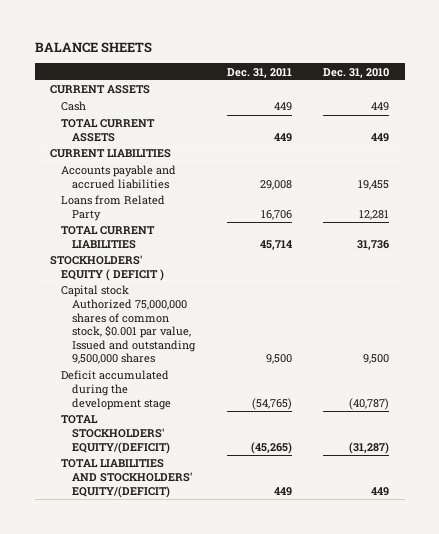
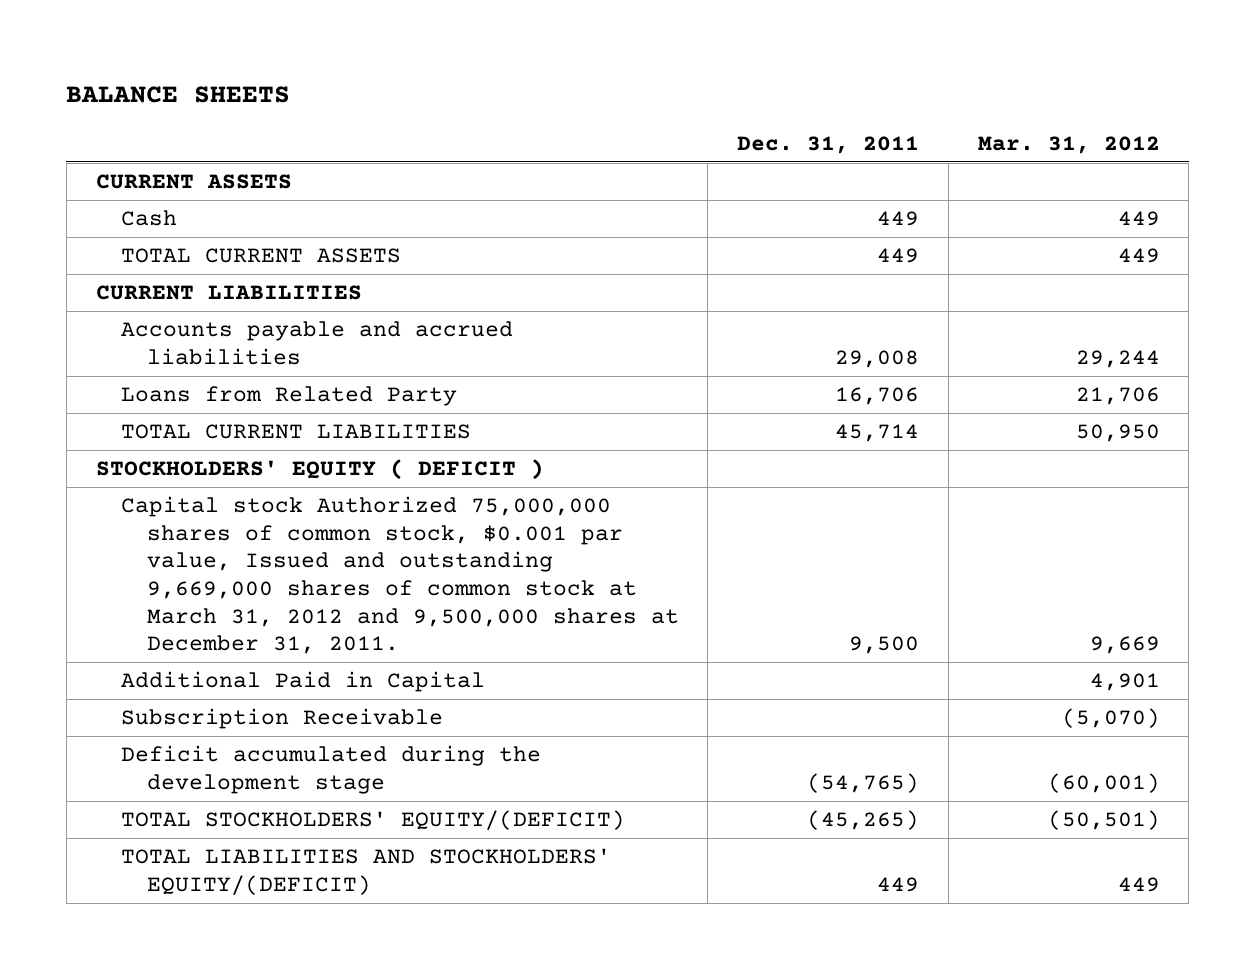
[322,67,389,78] Dec. 31, 2010 -> none
none -> [977,136,1160,155] Mar. 31, 2012
[61,285,197,365] Capital stock Authorized 75,000,000 shares of common stock, $0.001 par value, Issued and outstanding 9,500,000 shares -> [121,496,679,655] Capital stock Authorized 75,000,000 shares of common stock, $0.001 par value, Issued and outstanding 9,669,000 shares of common stock at March 31, 2012 and 9,500,000 shares at December 31, 2011.
none -> [121,671,486,693] Additional Paid in Capital
none -> [121,708,444,730] Subscription Receivable

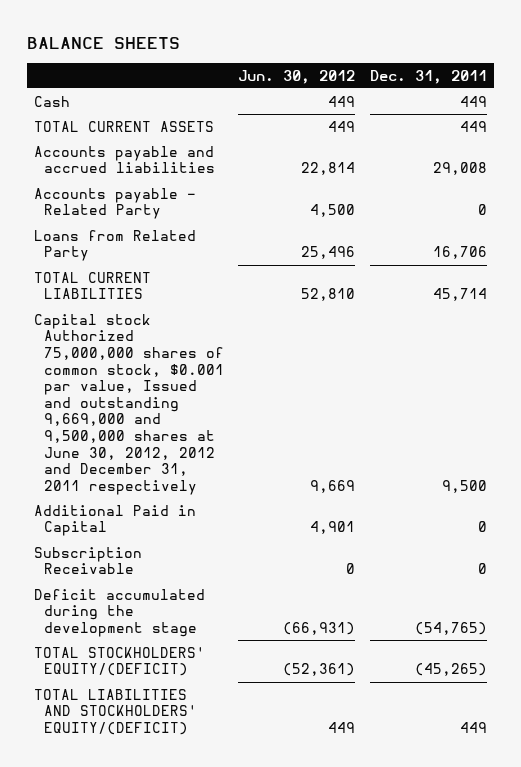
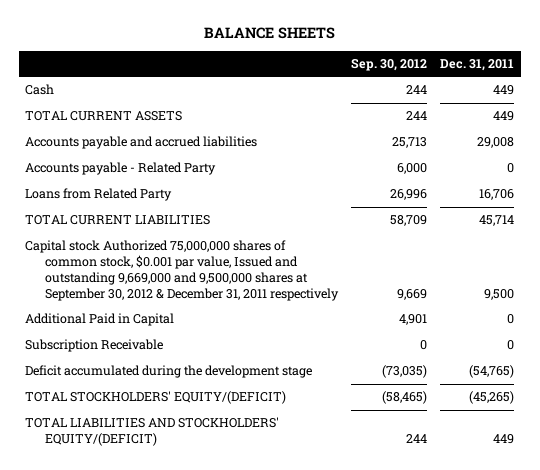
[238,69,356,84] Jun. 30, 2012 -> none
none -> [351,58,428,72] Sep. 30, 2012
[34,313,225,495] Capital stock Authorized 75,000,000 shares of common stock, $0.001 par value, Issued and outstanding 9,669,000 and 9,500,000 shares at June 30, 2012, 2012 and December 31, 2011 respectively -> [25,240,339,301] Capital stock Authorized 75,000,000 shares of common stock, $0.001 par value, Issued and outstanding 9,669,000 and 9,500,000 shares at September 30, 2012 & December 31, 2011 respectively

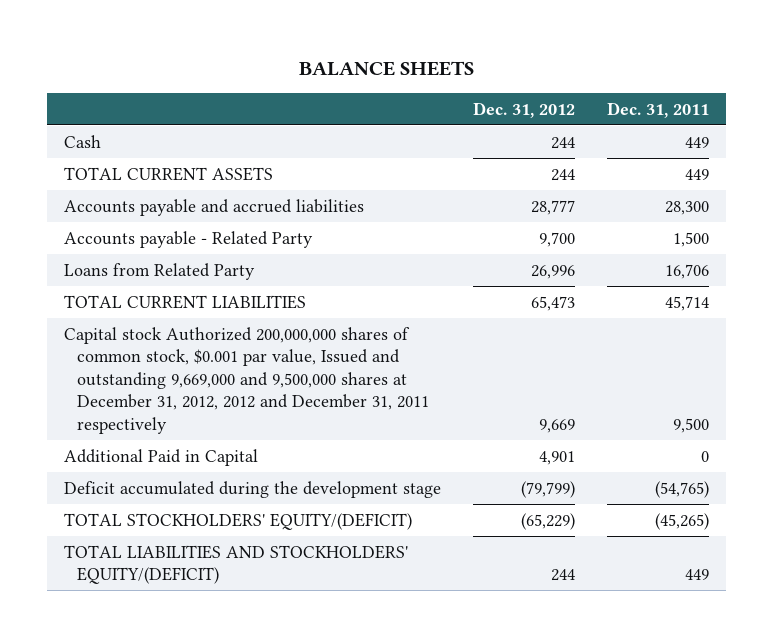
[351,58,428,72] Sep. 30, 2012 -> none
none -> [473,101,576,118] Dec. 31, 2012
[477,137,515,149] 29,008 -> [665,200,710,215] 28,300
[507,163,515,174] 0 -> [673,231,710,247] 1,500
[25,240,339,301] Capital stock Authorized 75,000,000 shares of common stock, $0.001 par value, Issued and outstanding 9,669,000 and 9,500,000 shares at September 30, 2012 & December 31, 2011 respectively -> [63,326,429,435] Capital stock Authorized 200,000,000 shares of common stock, $0.001 par value, Issued and outstanding 9,669,000 and 9,500,000 shares at December 31, 2012, 2012 and December 31, 2011 respectively
[25,339,164,353] Subscription Receivable -> none

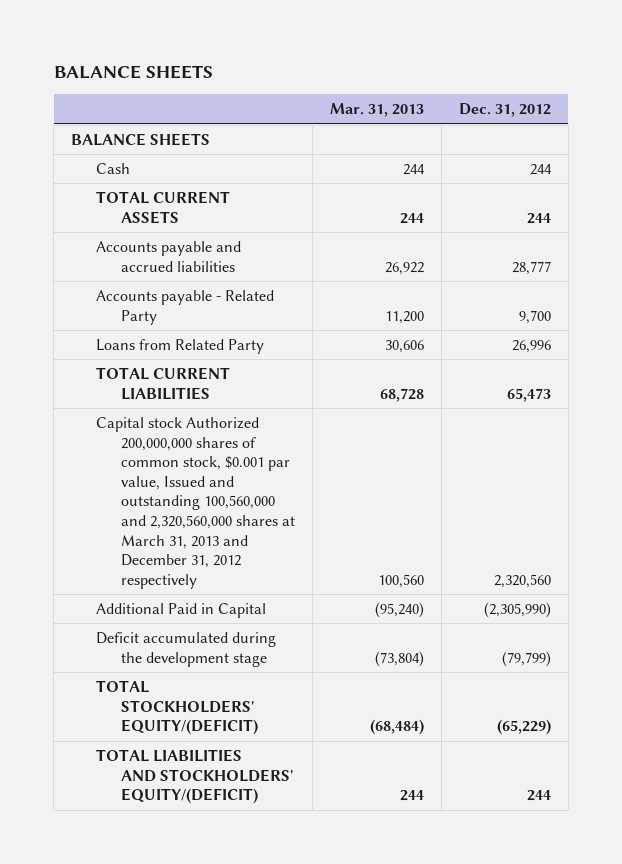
[607,101,710,118] Dec. 31, 2011 -> none
none -> [330,103,425,118] Mar. 31, 2013
none -> [71,132,211,146] BALANCE SHEETS
[63,326,429,435] Capital stock Authorized 200,000,000 shares of common stock, $0.001 par value, Issued and outstanding 9,669,000 and 9,500,000 shares at December 31, 2012, 2012 and December 31, 2011 respectively -> [96,416,296,589] Capital stock Authorized 200,000,000 shares of common stock, $0.001 par value, Issued and outstanding 100,560,000 and 2,320,560,000 shares at March 31, 2013 and December 31, 2012 respectively
[539,419,576,434] 9,669 -> [493,573,551,588] 2,320,560
[539,450,576,465] 4,901 -> [483,601,551,618] (2,305,990)

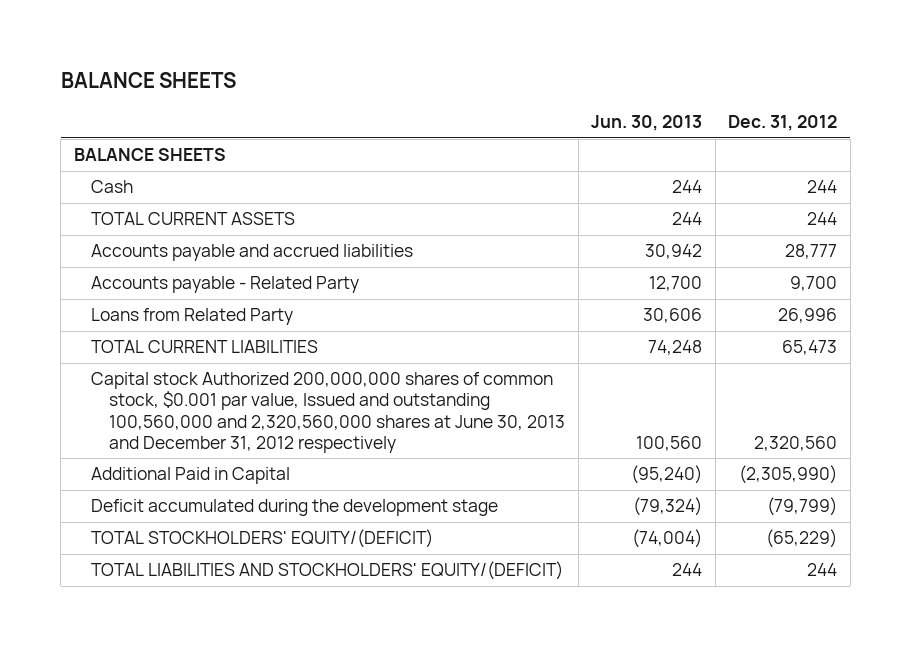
[330,103,425,118] Mar. 31, 2013 -> none
none -> [591,115,703,132] Jun. 30, 2013
[96,416,296,589] Capital stock Authorized 200,000,000 shares of common stock, $0.001 par value, Issued and outstanding 100,560,000 and 2,320,560,000 shares at March 31, 2013 and December 31, 2012 respectively -> [91,372,565,453] Capital stock Authorized 200,000,000 shares of common stock, $0.001 par value, Issued and outstanding 100,560,000 and 2,320,560,000 shares at June 30, 2013 and December 31, 2012 respectively

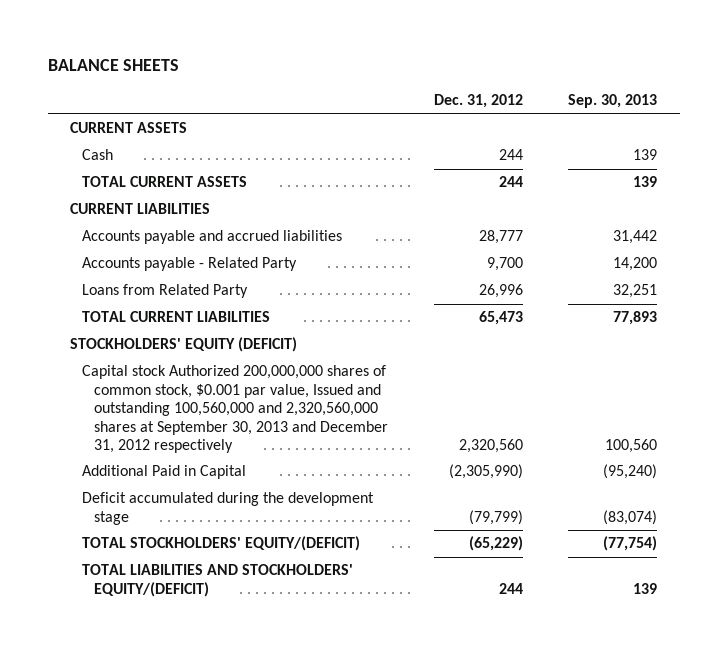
[591,115,703,132] Jun. 30, 2013 -> none
none -> [568,94,658,109] Sep. 30, 2013
[73,148,226,162] BALANCE SHEETS -> none
none -> [70,122,188,134] CURRENT ASSETS
none -> [70,203,211,215] CURRENT LIABILITIES
none -> [70,337,298,353] STOCKHOLDERS' EQUITY (DEFICIT)
[91,372,565,453] Capital stock Authorized 200,000,000 shares of common stock, $0.001 par value, Issued and outstanding 100,560,000 and 2,320,560,000 shares at June 30, 2013 and December 31, 2012 respectively -> [82,365,389,453] Capital stock Authorized 200,000,000 shares of common stock, $0.001 par value, Issued and outstanding 100,560,000 and 2,320,560,000 shares at September 30, 2013 and December 31, 2012 respectively

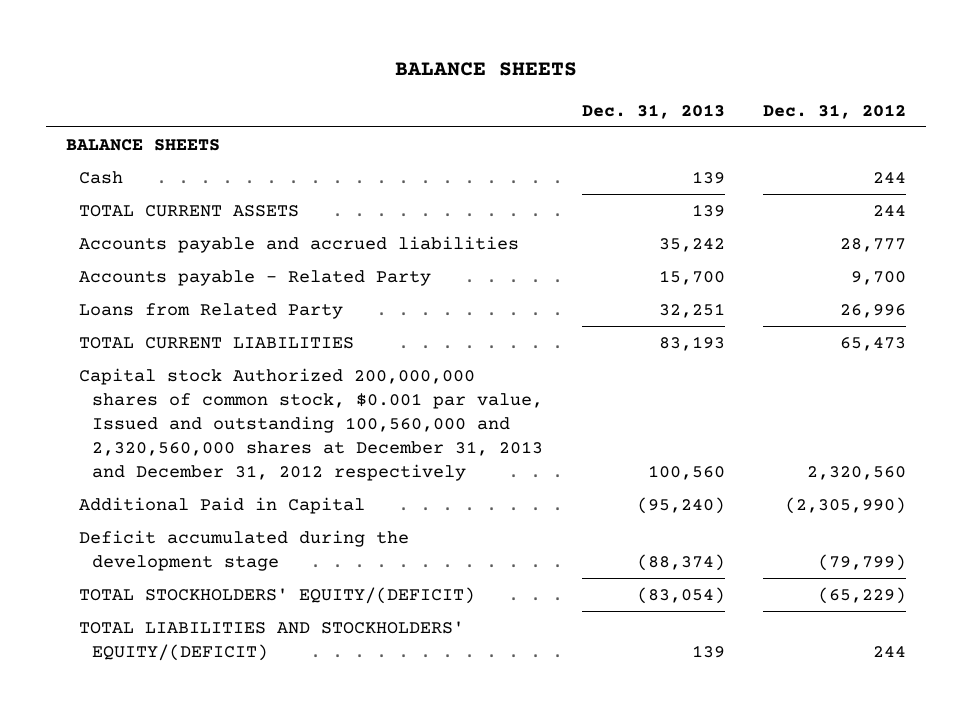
[568,94,658,109] Sep. 30, 2013 -> none
none -> [581,103,725,119] Dec. 31, 2013
[70,122,188,134] CURRENT ASSETS -> none
none -> [65,138,220,151] BALANCE SHEETS
[70,203,211,215] CURRENT LIABILITIES -> none
[70,337,298,353] STOCKHOLDERS' EQUITY (DEFICIT) -> none
[82,365,389,453] Capital stock Authorized 200,000,000 shares of common stock, $0.001 par value, Issued and outstanding 100,560,000 and 2,320,560,000 shares at September 30, 2013 and December 31, 2012 respectively -> [78,367,544,482] Capital stock Authorized 200,000,000 shares of common stock, $0.001 par value, Issued and outstanding 100,560,000 and 2,320,560,000 shares at December 31, 2013 and December 31, 2012 respectively

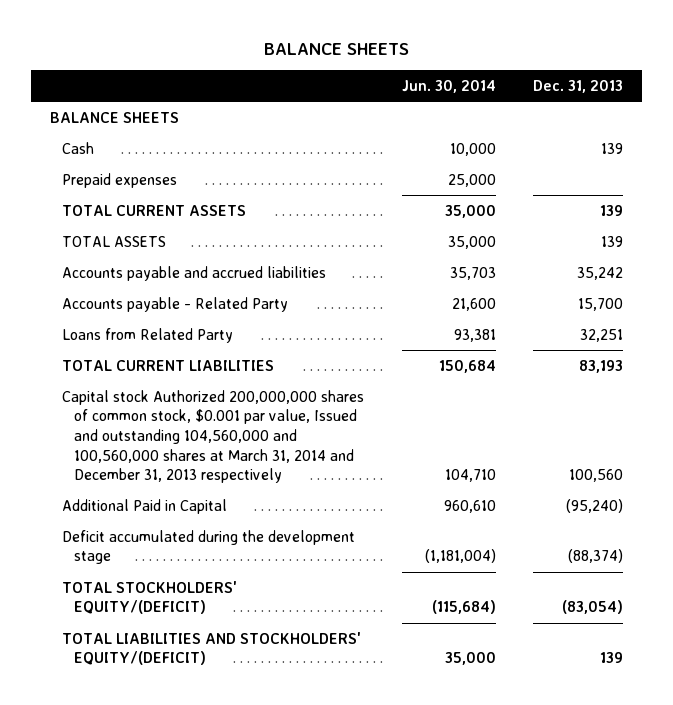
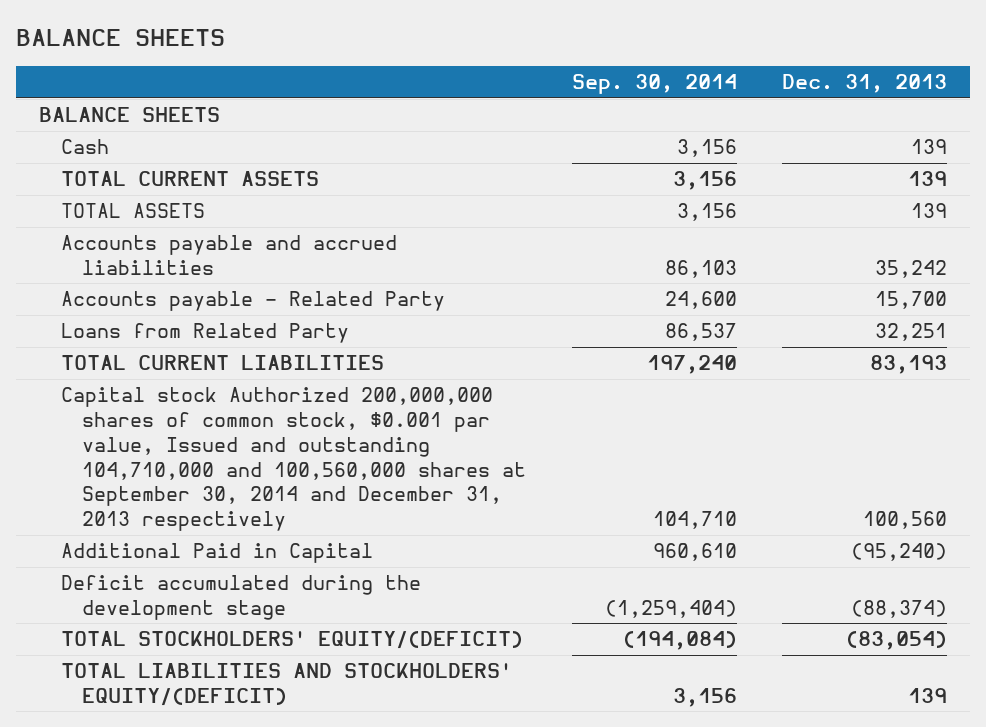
[401,80,496,94] Jun. 30, 2014 -> none
none -> [571,74,737,95] Sep. 30, 2014
[61,172,177,188] Prepaid expenses -> none
[61,389,364,484] Capital stock Authorized 200,000,000 shares of common stock, $0.001 par value, Issued and outstanding 104,560,000 and 100,560,000 shares at March 31, 2014 and December 31, 2013 respectively -> [60,387,527,532] Capital stock Authorized 200,000,000 shares of common stock, $0.001 par value, Issued and outstanding 104,710,000 and 100,560,000 shares at September 30, 2014 and December 31, 2013 respectively

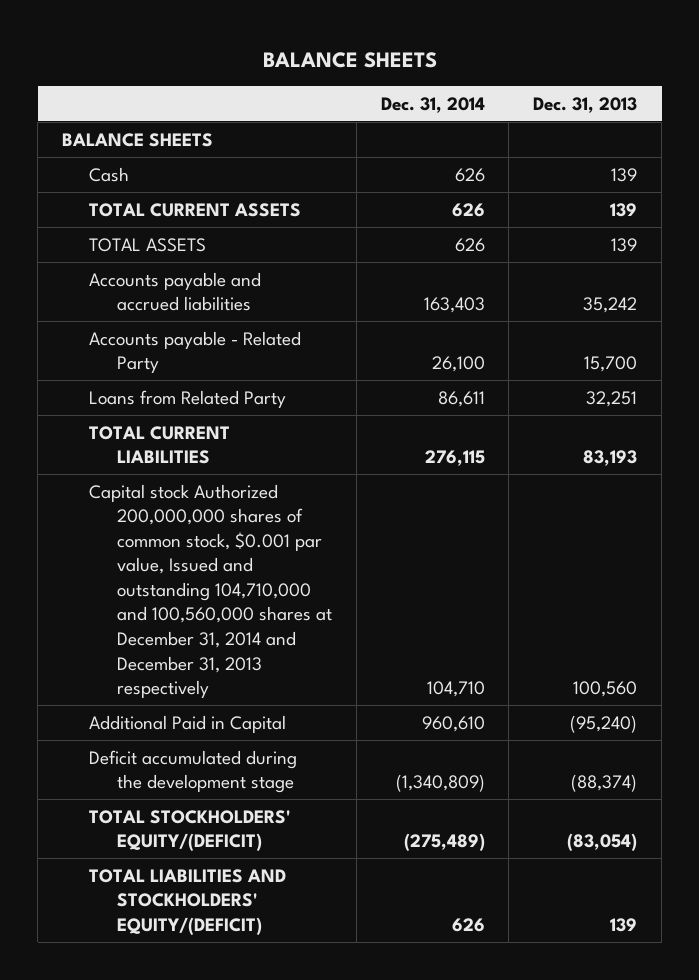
[571,74,737,95] Sep. 30, 2014 -> none
none -> [380,96,485,113] Dec. 31, 2014
[60,387,527,532] Capital stock Authorized 200,000,000 shares of common stock, $0.001 par value, Issued and outstanding 104,710,000 and 100,560,000 shares at September 30, 2014 and December 31, 2013 respectively -> [89,483,332,699] Capital stock Authorized 200,000,000 shares of common stock, $0.001 par value, Issued and outstanding 104,710,000 and 100,560,000 shares at December 31, 2014 and December 31, 2013 respectively

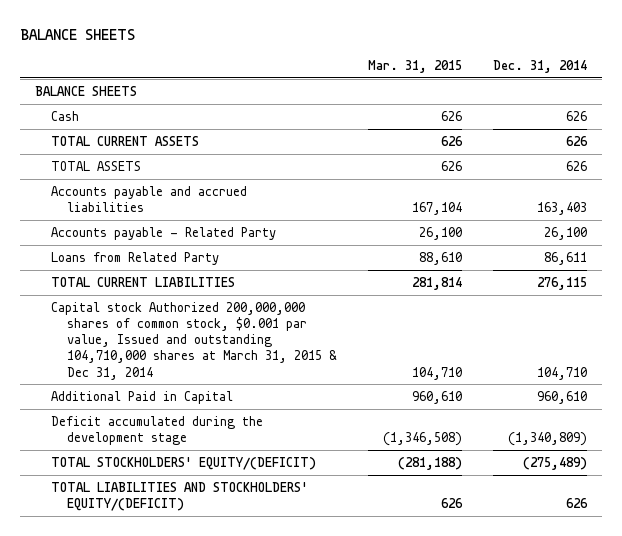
[533,96,638,113] Dec. 31, 2013 -> none
none -> [368,59,463,73] Mar. 31, 2015
[89,483,332,699] Capital stock Authorized 200,000,000 shares of common stock, $0.001 par value, Issued and outstanding 104,710,000 and 100,560,000 shares at December 31, 2014 and December 31, 2013 respectively -> [51,301,338,380] Capital stock Authorized 200,000,000 shares of common stock, $0.001 par value, Issued and outstanding 104,710,000 shares at March 31, 2015 & Dec 31, 2014

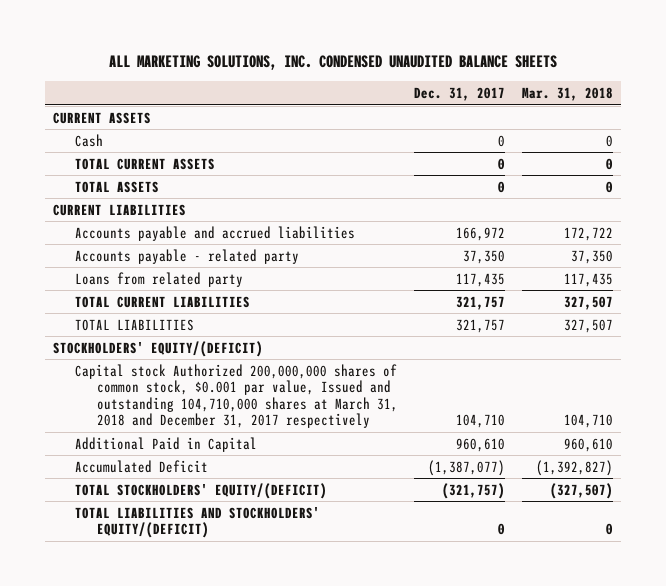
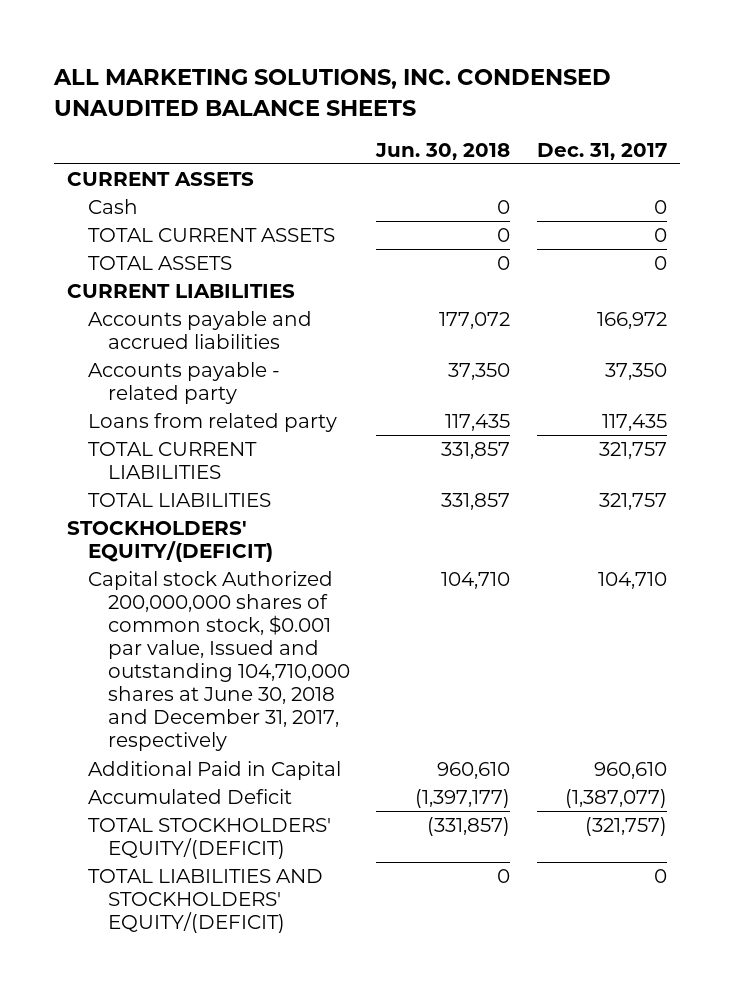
[521,86,613,101] Mar. 31, 2018 -> none
none -> [375,142,511,160] Jun. 30, 2018
[75,363,399,429] Capital stock Authorized 200,000,000 shares of common stock, $0.001 par value, Issued and outstanding 104,710,000 shares at March 31, 2018 and December 31, 2017 respectively -> [87,571,351,752] Capital stock Authorized 200,000,000 shares of common stock, $0.001 par value, Issued and outstanding 104,710,000 shares at June 30, 2018 and December 31, 2017, respectively

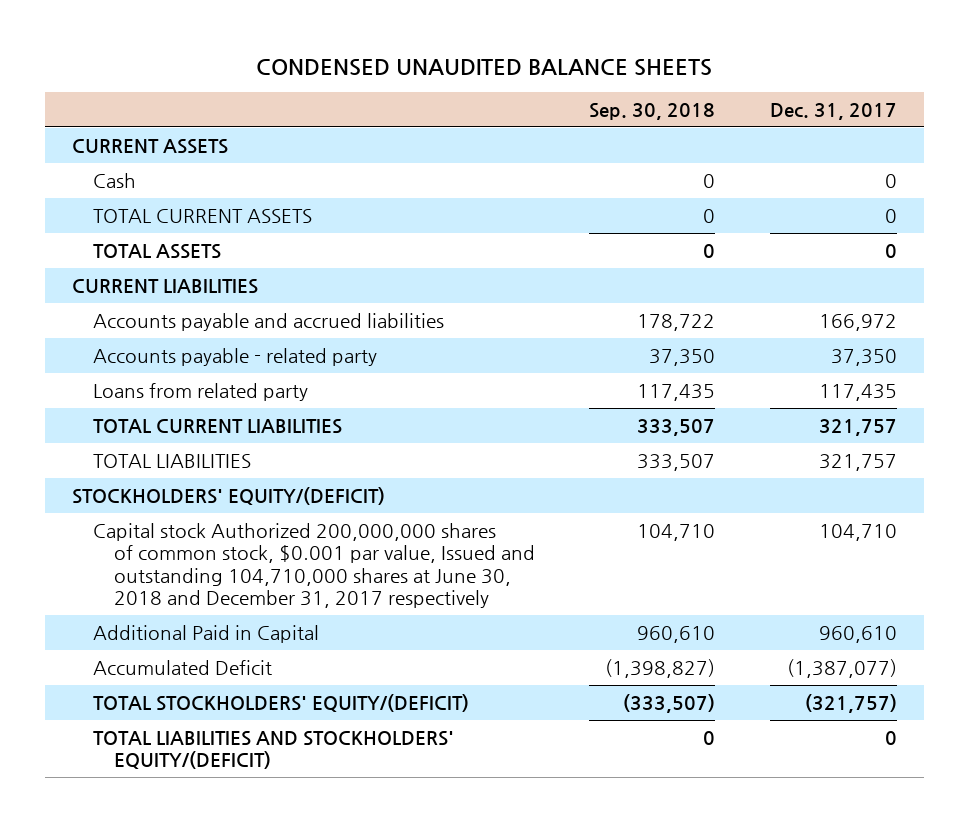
[53,69,612,116] ALL MARKETING SOLUTIONS, INC. CONDENSED UNAUDITED BALANCE SHEETS -> [256,58,713,76] CONDENSED UNAUDITED BALANCE SHEETS
[375,142,511,160] Jun. 30, 2018 -> none
none -> [589,102,716,120] Sep. 30, 2018
[87,571,351,752] Capital stock Authorized 200,000,000 shares of common stock, $0.001 par value, Issued and outstanding 104,710,000 shares at June 30, 2018 and December 31, 2017, respectively -> [92,522,535,609] Capital stock Authorized 200,000,000 shares of common stock, $0.001 par value, Issued and outstanding 104,710,000 shares at June 30, 2018 and December 31, 2017 respectively

